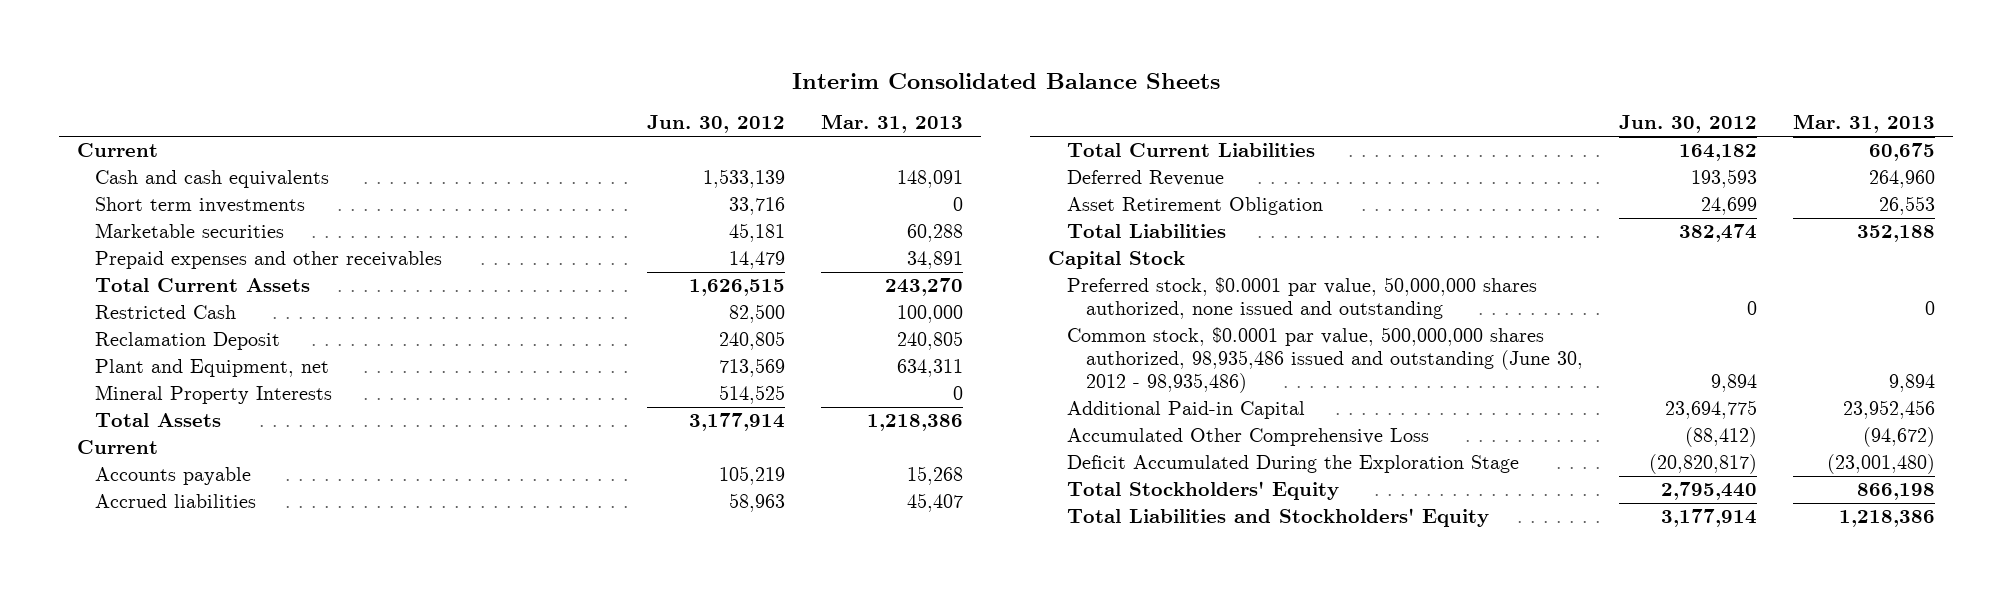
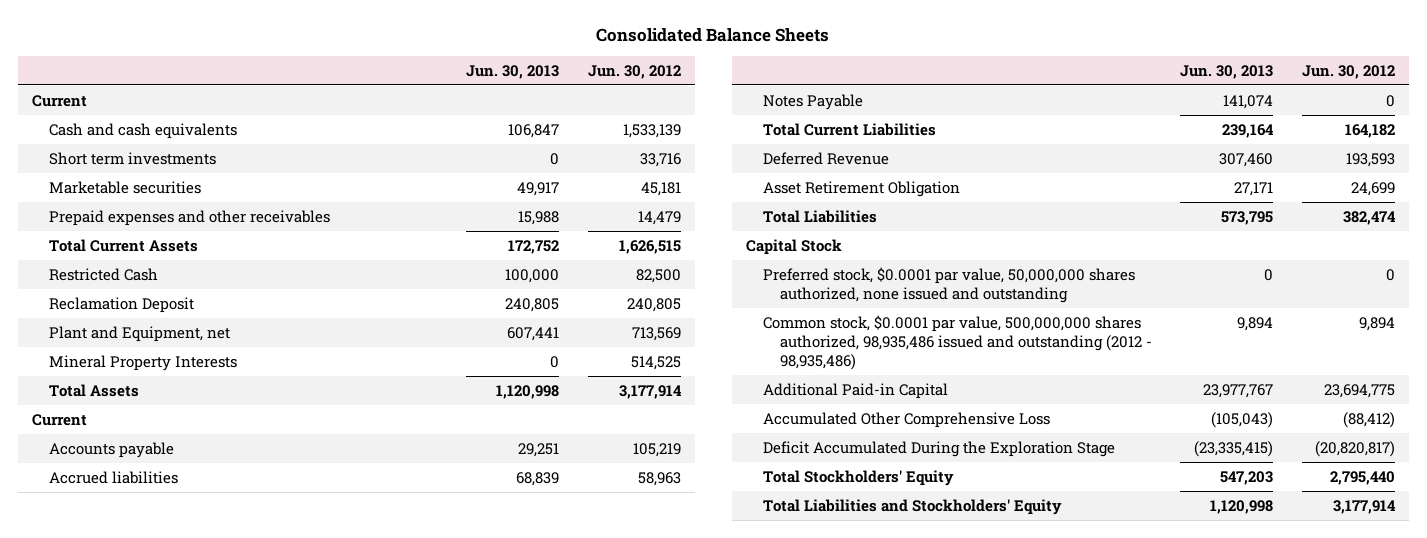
[791,73,1220,90] Interim Consolidated Balance Sheets -> [596,27,830,42] Consolidated Balance Sheets
[821,114,964,134] Mar. 31, 2013 -> none
none -> [465,64,559,79] Jun. 30, 2013
none -> [763,94,864,111] Notes Payable
[1067,327,1584,393] Common stock, $0.0001 par value, 500,000,000 shares authorized, 98,935,486 issued and outstanding (June 30, 2012 - 98,935,486) -> [763,315,1152,370] Common stock, $0.0001 par value, 500,000,000 shares authorized, 98,935,486 issued and outstanding (2012 - 98,935,486)

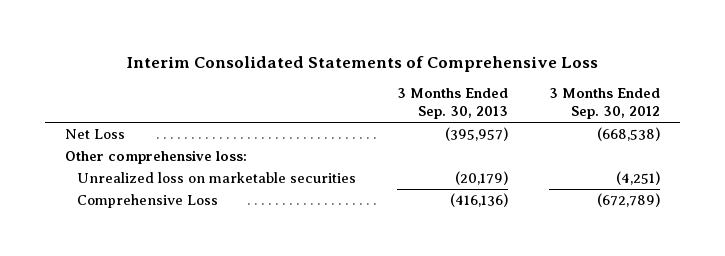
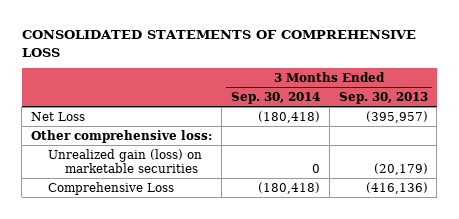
[126,55,599,72] Interim Consolidated Statements of Comprehensive Loss -> [21,30,416,57] CONSOLIDATED STATEMENTS OF COMPREHENSIVE LOSS
[548,88,660,120] 3 Months Ended Sep. 30, 2012 -> none
none -> [230,91,320,104] Sep. 30, 2014
[77,172,357,184] Unrealized loss on marketable securities -> [47,148,202,174] Unrealized gain (loss) on marketable securities

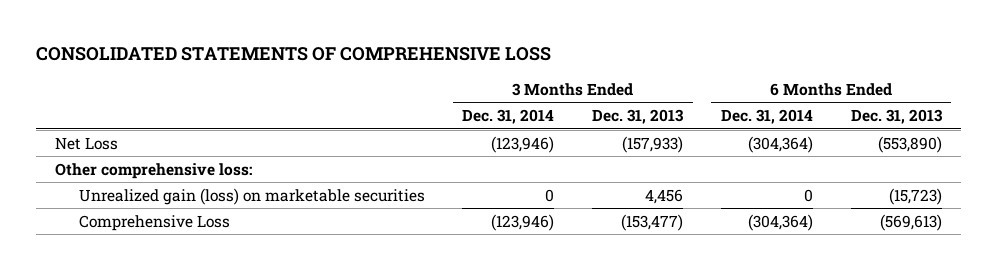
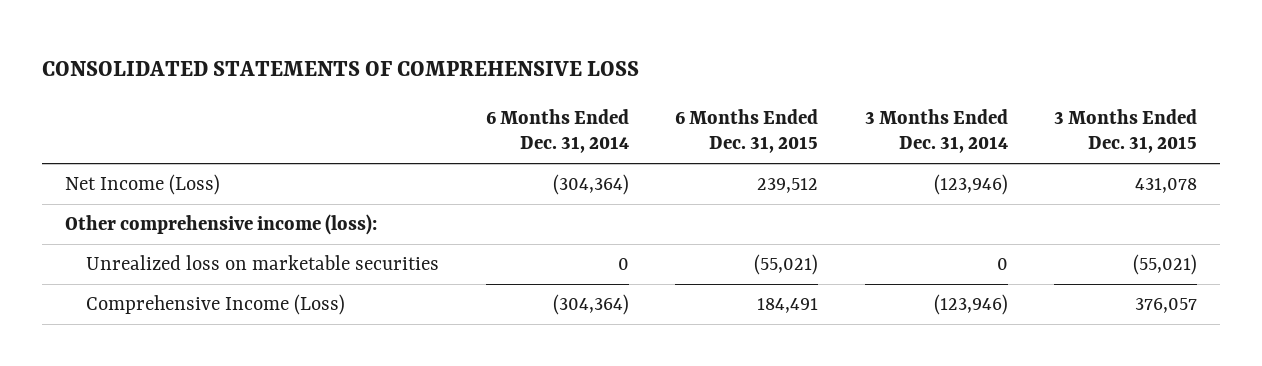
[592,109,685,125] Dec. 31, 2013 -> none
[850,109,943,125] Dec. 31, 2013 -> none
none -> [675,108,819,154] 6 Months Ended Dec. 31, 2015
none -> [1054,108,1198,154] 3 Months Ended Dec. 31, 2015
[54,136,118,150] Net Loss -> [65,174,221,196] Net Income (Loss)
[54,162,252,179] Other comprehensive loss: -> [65,214,378,236] Other comprehensive income (loss):
[78,187,425,205] Unrealized gain (loss) on marketable securities -> [86,255,440,271] Unrealized loss on marketable securities
[78,214,230,231] Comprehensive Loss -> [86,294,346,316] Comprehensive Income (Loss)

